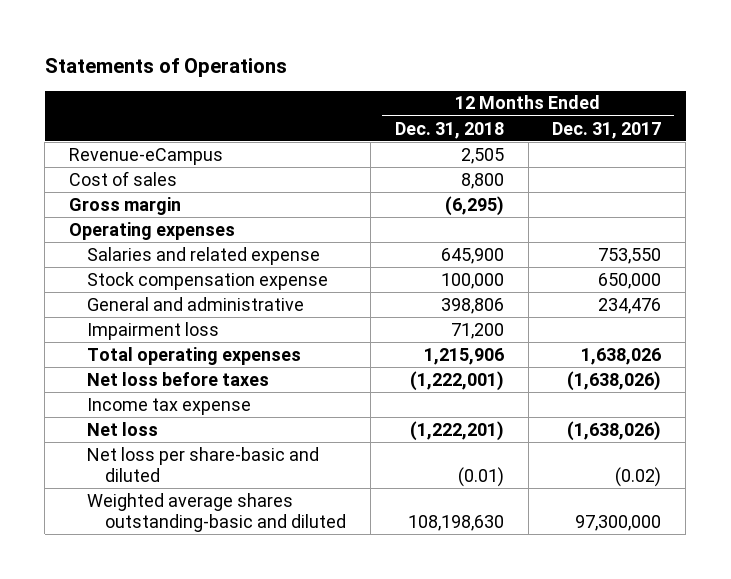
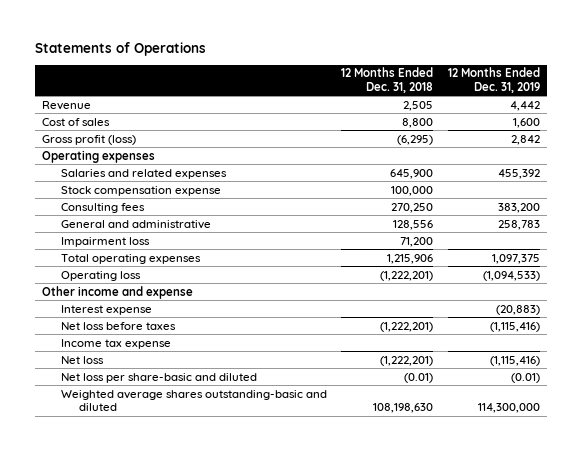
[552,121,662,139] Dec. 31, 2017 -> none
none -> [447,67,540,94] 12 Months Ended Dec. 31, 2019
[69,147,224,165] Revenue-eCampus -> [42,100,92,110] Revenue
[69,196,182,215] Gross margin -> [42,134,137,145] Gross profit (loss)
[87,246,321,265] Salaries and related expense -> [60,168,227,179] Salaries and related expenses
none -> [60,202,145,213] Consulting fees
[440,297,504,314] 398,806 -> [393,219,434,230] 128,556
none -> [60,270,141,281] Operating loss
none -> [42,285,194,299] Other income and expense
none -> [60,304,152,315] Interest expense
[409,370,504,391] (1,222,001) -> [380,321,434,332] (1,222,201)

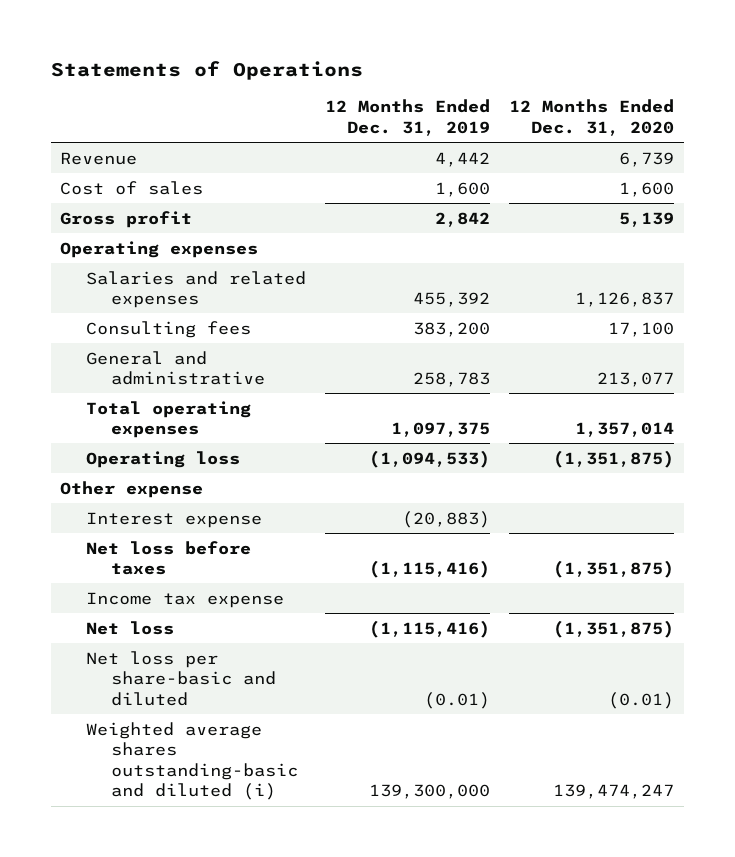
[341,67,434,94] 12 Months Ended Dec. 31, 2018 -> none
none -> [509,99,675,136] 12 Months Ended Dec. 31, 2020
[42,134,137,145] Gross profit (loss) -> [60,210,193,228] Gross profit
[60,185,221,196] Stock compensation expense -> none
[60,236,150,247] Impairment loss -> none
[42,285,194,299] Other income and expense -> [60,480,204,498] Other expense
[60,389,327,412] Weighted average shares outstanding-basic and diluted -> [85,721,299,801] Weighted average shares outstanding-basic and diluted (i)
[477,403,540,414] 114,300,000 -> [368,784,490,800] 139,300,000

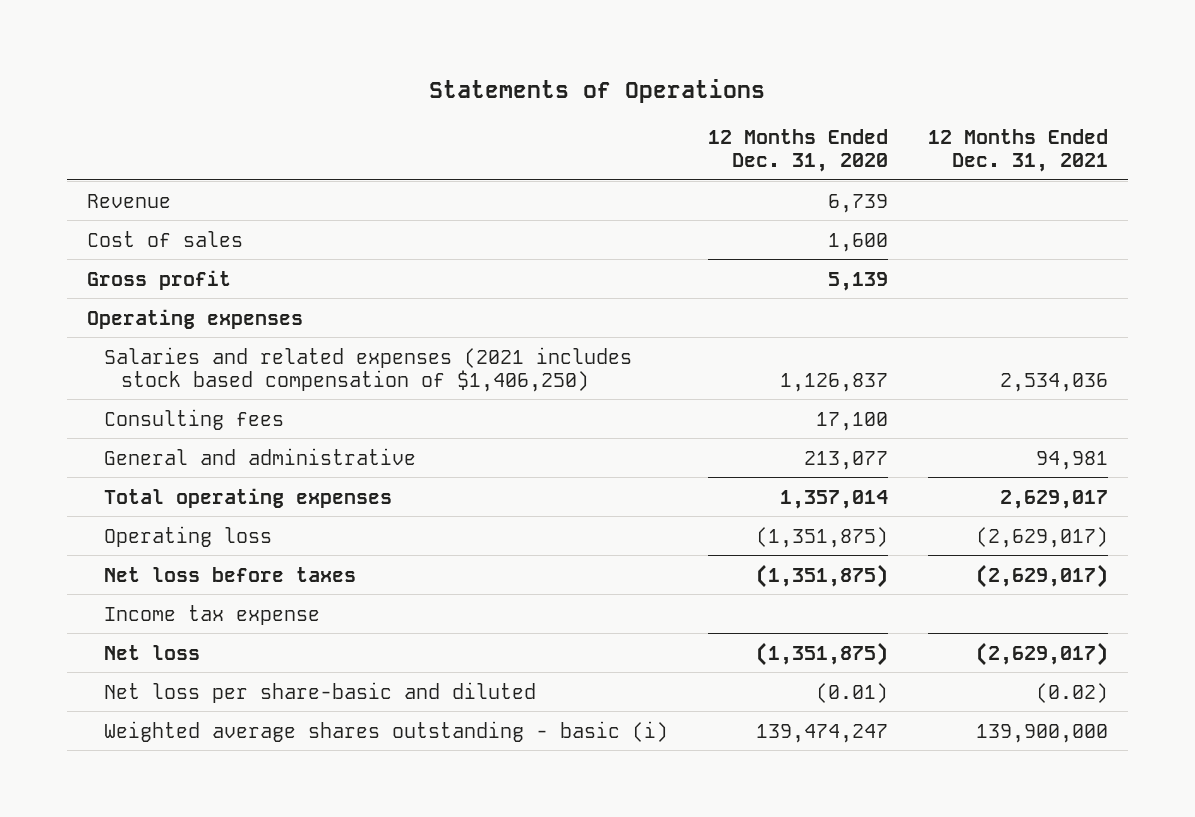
[324,99,490,136] 12 Months Ended Dec. 31, 2019 -> none
none -> [927,129,1108,173] 12 Months Ended Dec. 31, 2021
[85,270,306,309] Salaries and related expenses -> [103,346,632,392] Salaries and related expenses (2021 includes stock based compensation of $1,406,250)
[60,480,204,498] Other expense -> none
[85,511,262,528] Interest expense -> none
[85,721,299,801] Weighted average shares outstanding-basic and diluted (i) -> [103,720,668,742] Weighted average shares outstanding - basic (i)

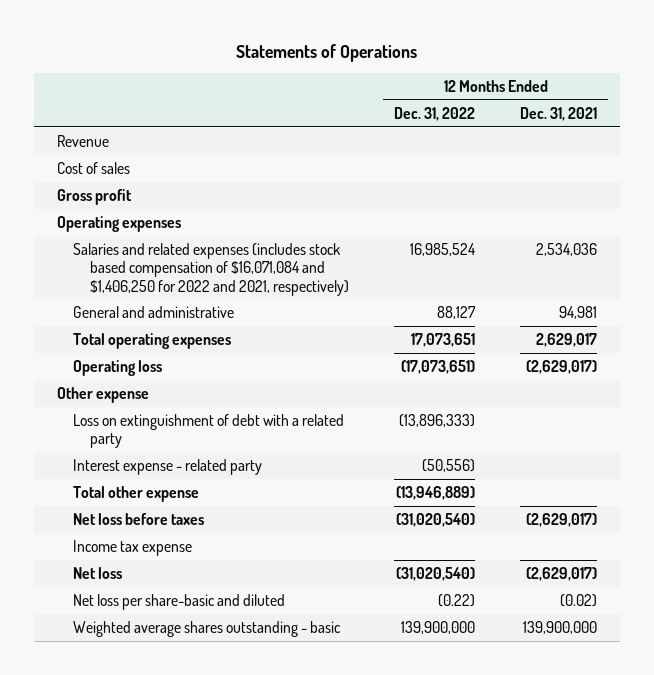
[707,129,888,173] 12 Months Ended Dec. 31, 2020 -> none
none -> [393,106,475,121] Dec. 31, 2022
[103,408,284,430] Consulting fees -> none
[103,346,632,392] Salaries and related expenses (2021 includes stock based compensation of $1,406,250) -> [73,242,349,296] Salaries and related expenses (includes stock based compensation of $16,071,084 and $1,406,250 for 2022 and 2021, respectively)
none -> [57,386,150,403] Other expense
none -> [73,413,345,449] Loss on extinguishment of debt with a related party
none -> [73,458,263,475] Interest expense - related party
none -> [73,485,200,502] Total other expense
[103,720,668,742] Weighted average shares outstanding - basic (i) -> [73,620,342,637] Weighted average shares outstanding - basic

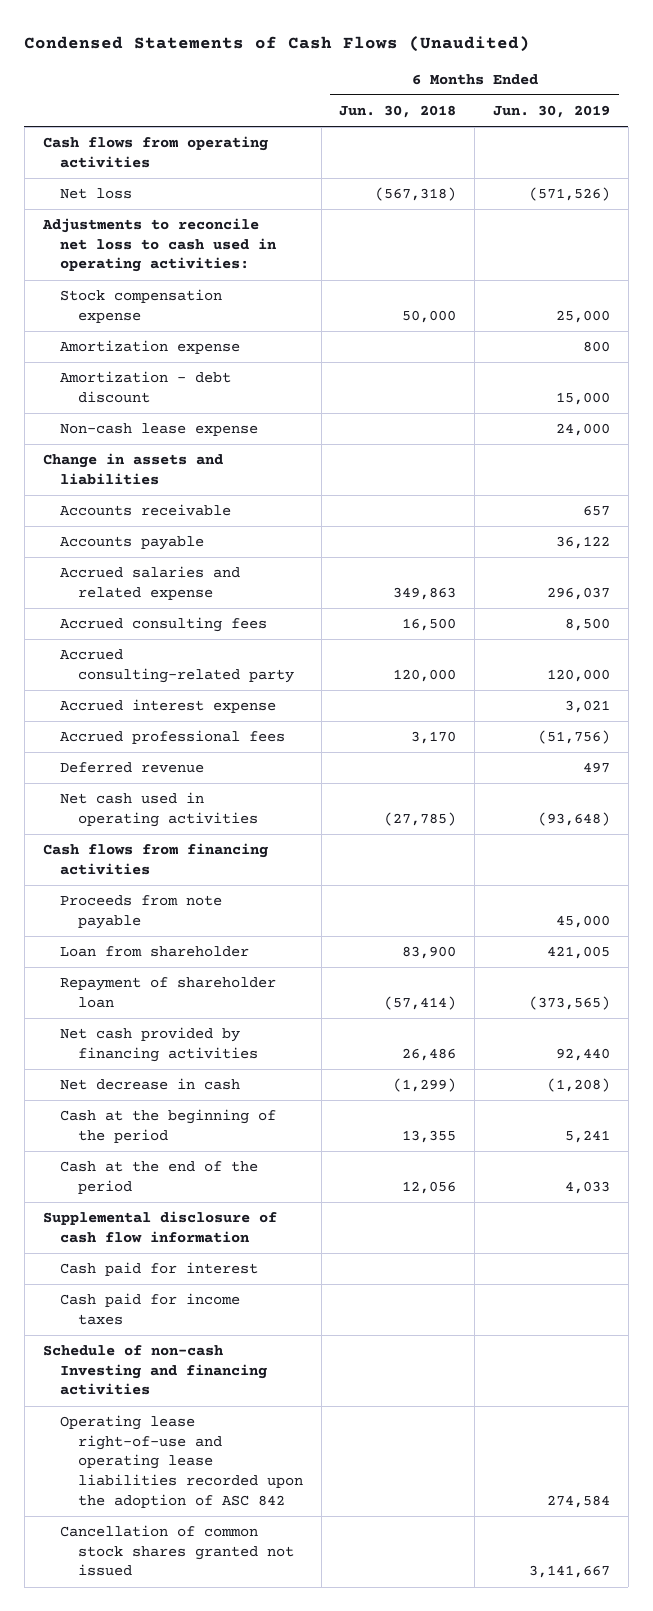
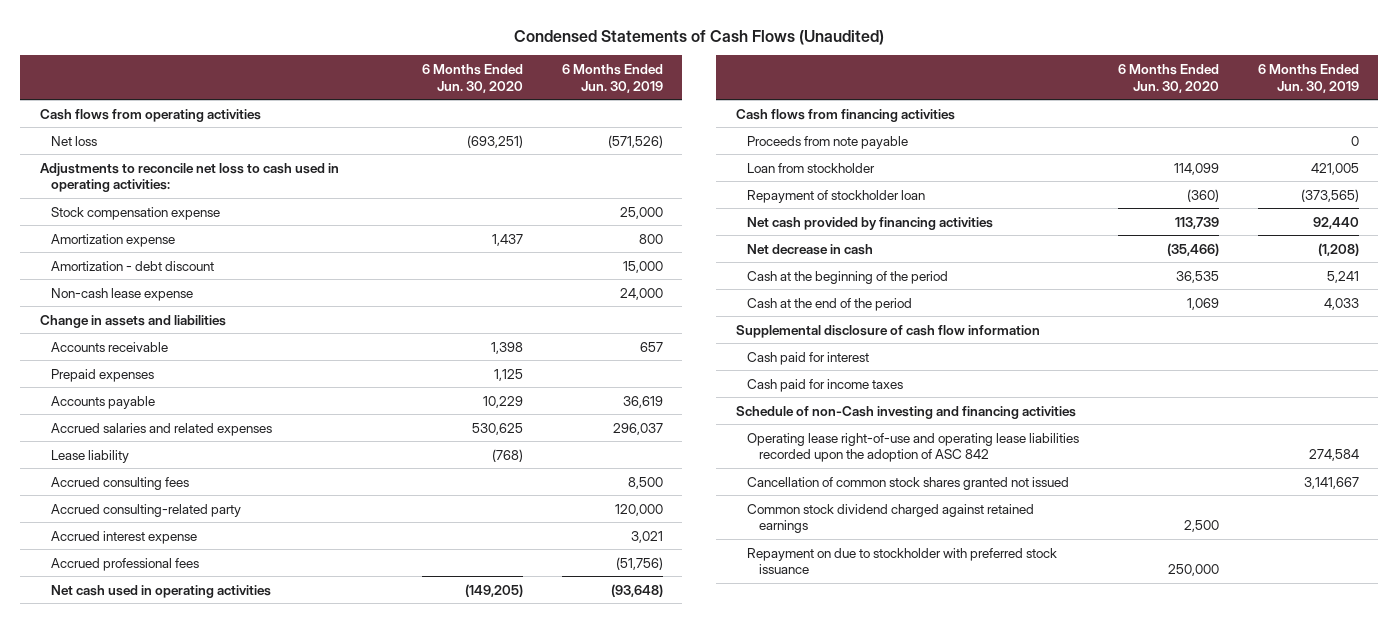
[339,104,457,118] Jun. 30, 2018 -> none
none -> [421,64,523,93] 6 Months Ended Jun. 30, 2020
none -> [51,368,155,382] Prepaid expenses
[556,536,611,550] 36,122 -> [622,395,663,408] 36,619
[60,566,241,600] Accrued salaries and related expense -> [51,422,273,436] Accrued salaries and related expenses
none -> [51,449,130,463] Lease liability
[60,762,205,774] Deferred revenue -> none
[556,914,611,928] 45,000 -> [1350,135,1359,146] 0
[60,946,250,958] Loan from shareholder -> [747,162,876,173] Loan from stockholder
[60,977,277,1008] Repayment of shareholder loan -> [747,189,926,203] Repayment of stockholder loan
[42,1345,268,1396] Schedule of non-cash Investing and financing activities -> [735,405,1076,419] Schedule of non-Cash investing and financing activities
none -> [747,503,1035,534] Common stock dividend charged against retained earnings
none -> [747,547,1058,575] Repayment on due to stockholder with preferred stock issuance

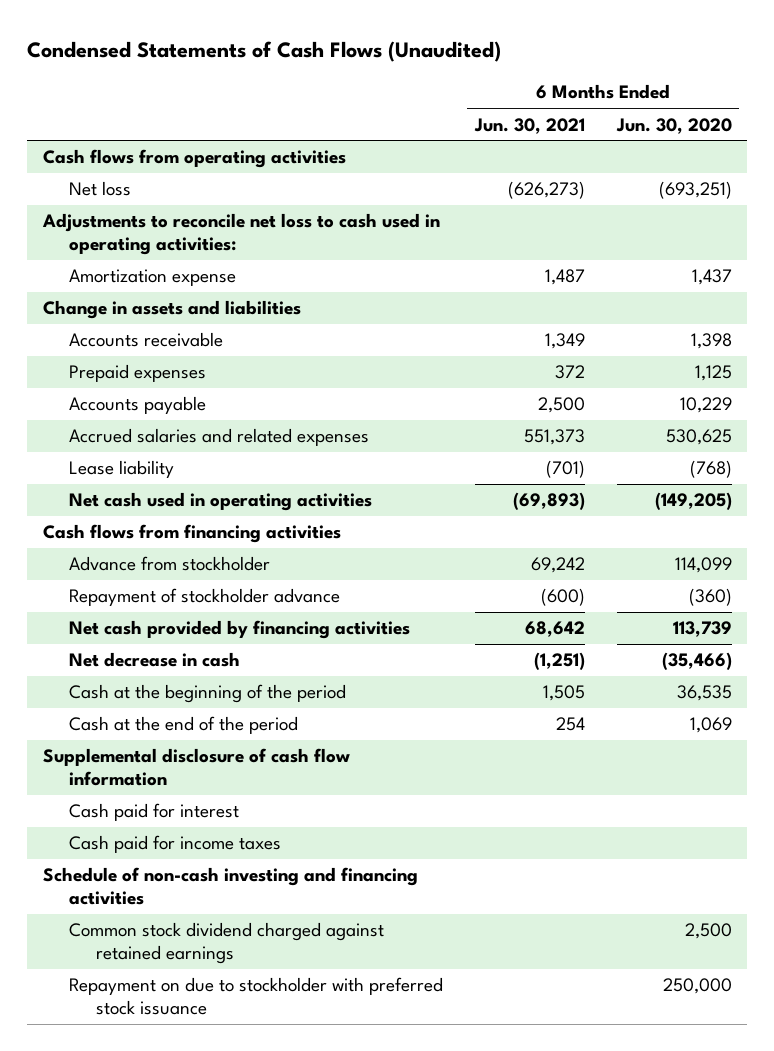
[561,64,663,93] 6 Months Ended Jun. 30, 2019 -> none
none -> [473,117,585,134] Jun. 30, 2021
[51,206,221,220] Stock compensation expense -> none
[51,260,215,271] Amortization - debt discount -> none
[51,287,194,301] Non-cash lease expense -> none
[51,476,190,490] Accrued consulting fees -> none
[51,503,242,517] Accrued consulting-related party -> none
[51,530,198,544] Accrued interest expense -> none
[51,557,200,571] Accrued professional fees -> none
[747,135,909,149] Proceeds from note payable -> none
[747,162,876,173] Loan from stockholder -> [69,556,271,572] Advance from stockholder
[747,189,926,203] Repayment of stockholder loan -> [69,588,341,607] Repayment of stockholder advance
[747,432,1080,463] Operating lease right-of-use and operating lease liabilities recorded upon the adoption of ASC 842 -> none
[747,476,1070,490] Cancellation of common stock shares granted not issued -> none
[735,405,1076,419] Schedule of non-Cash investing and financing activities -> [42,867,418,906] Schedule of non-cash investing and financing activities

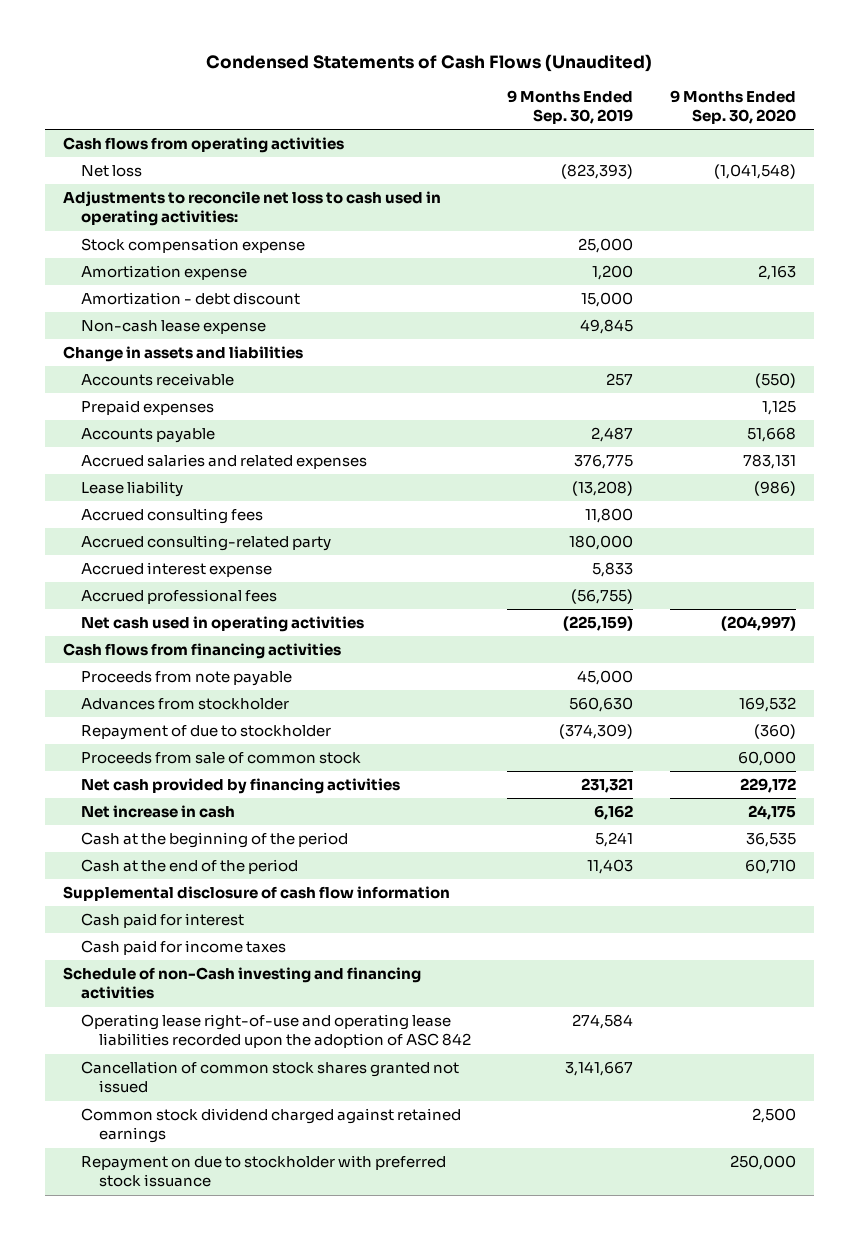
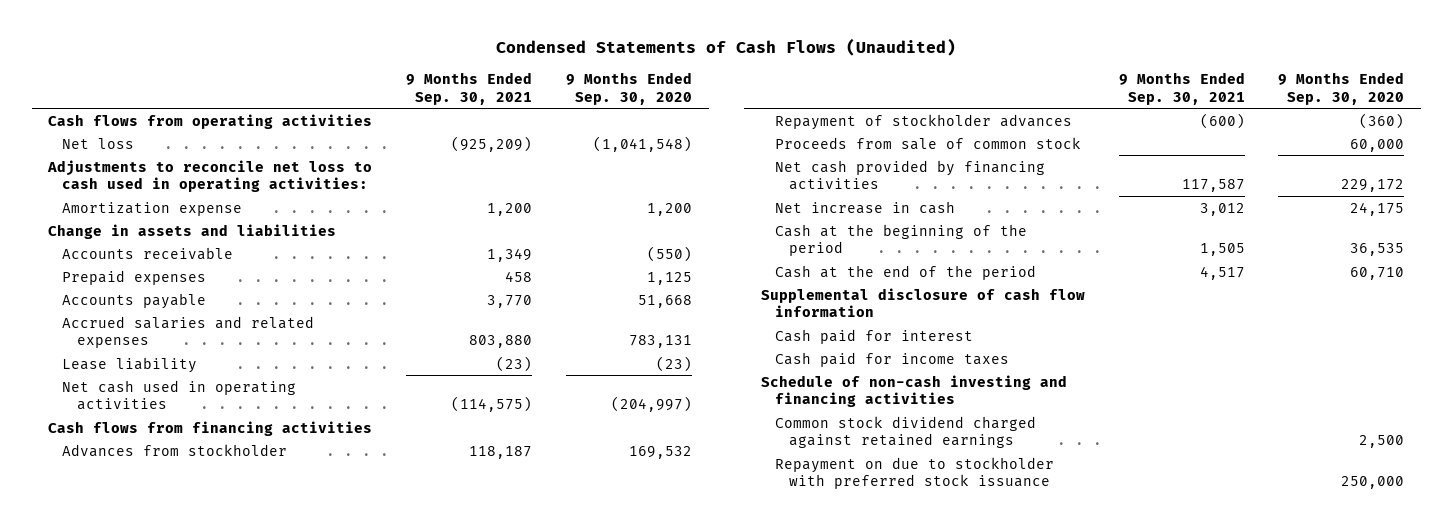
[507,89,634,125] 9 Months Ended Sep. 30, 2019 -> none
none -> [406,71,533,105] 9 Months Ended Sep. 30, 2021
[80,238,305,254] Stock compensation expense -> none
[80,292,300,306] Amortization - debt discount -> none
[80,320,266,335] Non-cash lease expense -> none
[757,265,796,281] 2,163 -> [646,202,692,216] 1,200
[80,508,263,525] Accrued consulting fees -> none
[80,535,331,552] Accrued consulting-related party -> none
[80,562,272,578] Accrued interest expense -> none
[80,589,277,605] Accrued professional fees -> none
[753,481,796,497] (986) -> [655,355,692,372] (23)
[80,671,292,687] Proceeds from note payable -> none
[80,725,331,741] Repayment of due to stockholder -> [774,113,1072,130] Repayment of stockholder advances
[80,1014,472,1049] Operating lease right-of-use and operating lease liabilities recorded upon the adoption of ASC 842 -> none
[80,1061,459,1094] Cancellation of common stock shares granted not issued -> none
[62,967,421,1000] Schedule of non-Cash investing and financing activities -> [760,374,1067,408] Schedule of non-cash investing and financing activities

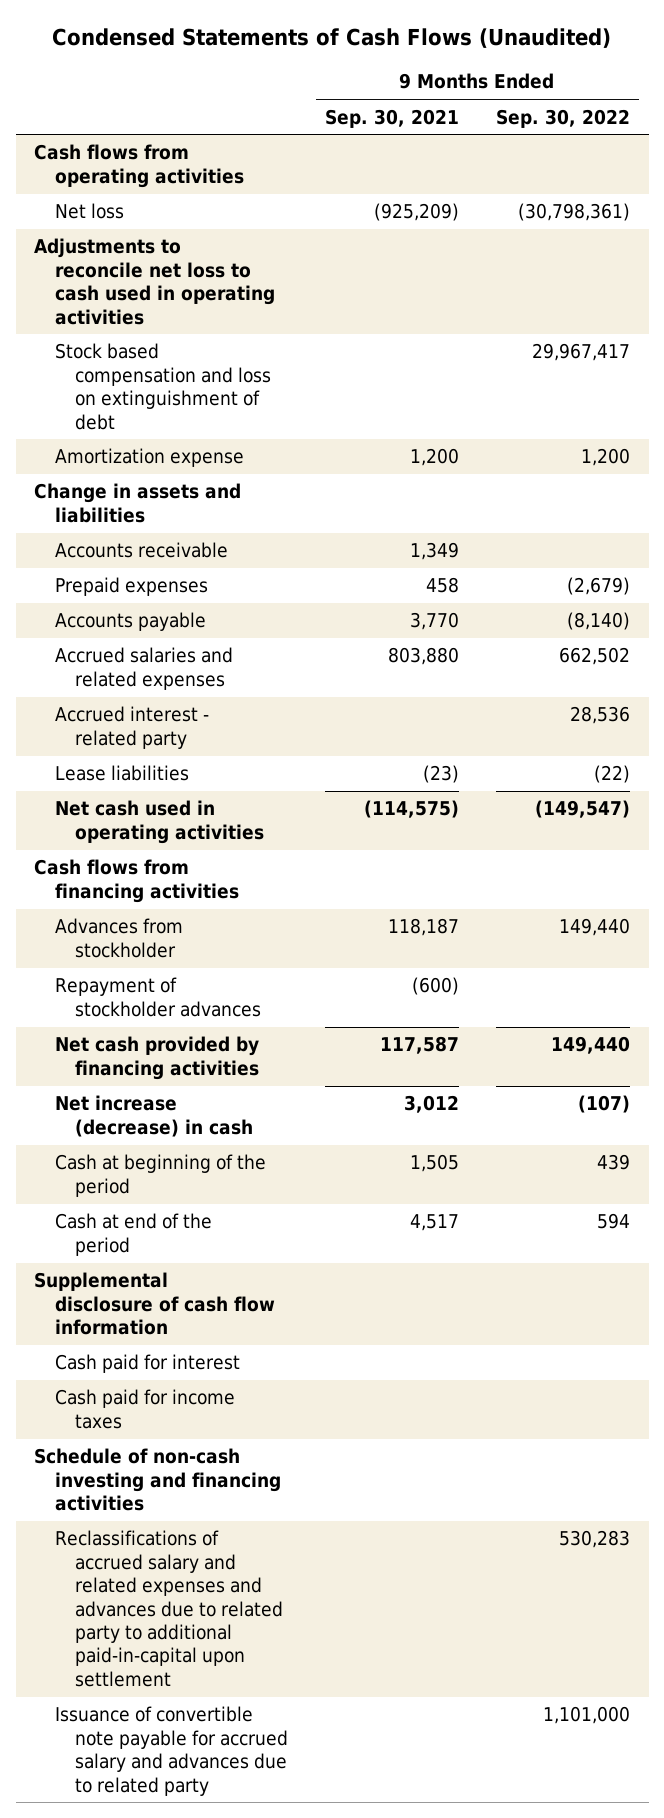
[565,71,692,105] 9 Months Ended Sep. 30, 2020 -> none
none -> [496,108,631,128] Sep. 30, 2022
[47,159,373,193] Adjustments to reconcile net loss to cash used in operating activities: -> [34,238,275,325] Adjustments to reconcile net loss to cash used in operating activities
none -> [54,343,271,430] Stock based compensation and loss on extinguishment of debt
none -> [54,706,209,749] Accrued interest - related party
[62,356,198,373] Lease liability -> [54,765,189,782] Lease liabilities
[774,136,1081,150] Proceeds from sale of common stock -> none
[774,200,955,214] Net increase in cash -> [54,1095,253,1137] Net increase (decrease) in cash
[774,223,1027,257] Cash at the beginning of the period -> [54,1154,266,1197] Cash at beginning of the period
[774,264,1036,280] Cash at the end of the period -> [54,1213,212,1256] Cash at end of the period
[774,415,1036,449] Common stock dividend charged against retained earnings -> none
[774,456,1054,490] Repayment on due to stockholder with preferred stock issuance -> none
none -> [54,1530,283,1687] Reclassifications of accrued salary and related expenses and advances due to related party to additional paid-in-capital upon settlement
none -> [54,1706,288,1796] Issuance of convertible note payable for accrued salary and advances due to related party

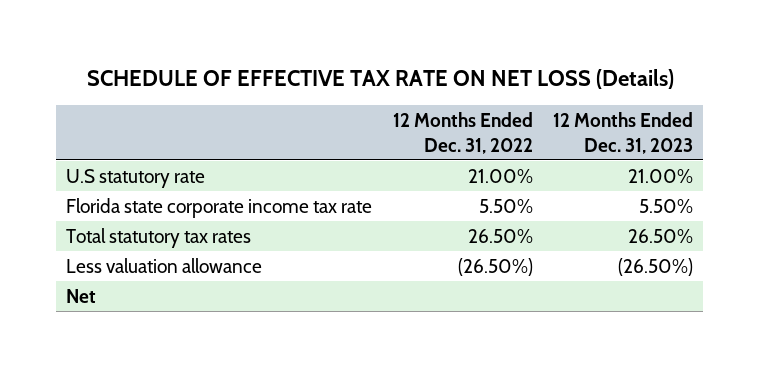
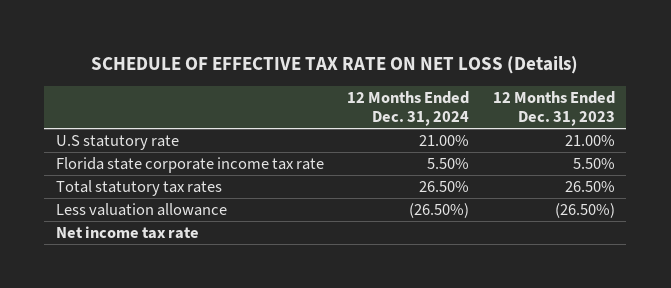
[392,111,533,154] 12 Months Ended Dec. 31, 2022 -> none
none -> [347,91,470,127] 12 Months Ended Dec. 31, 2024
[66,288,97,303] Net -> [55,226,199,240] Net income tax rate

